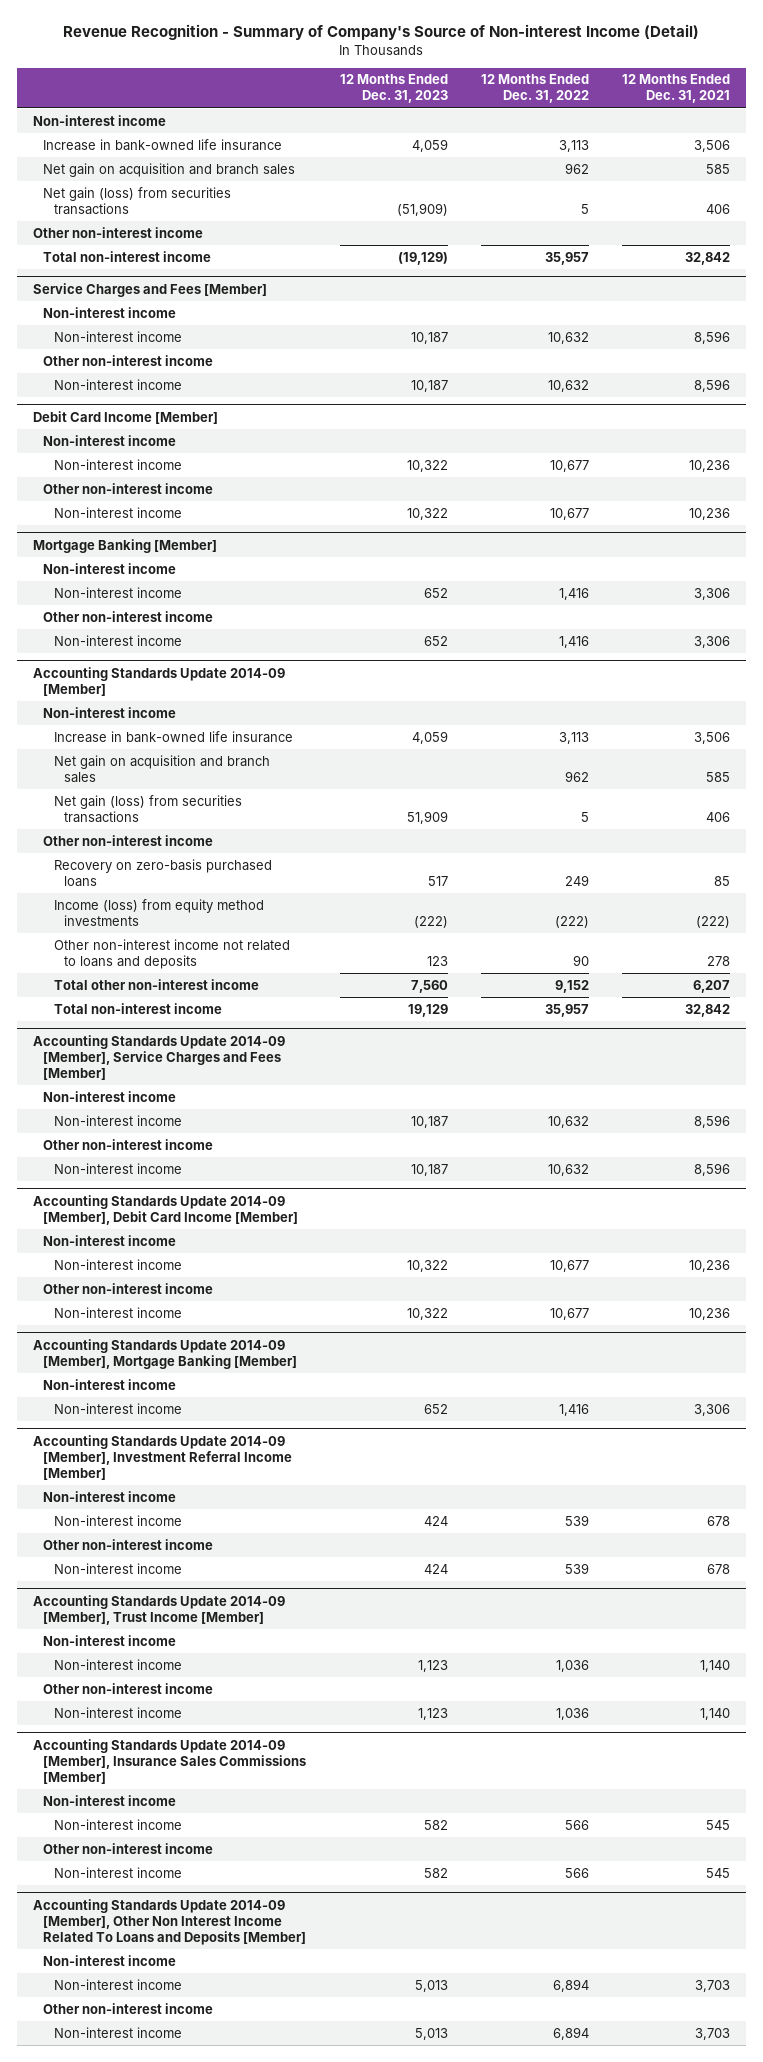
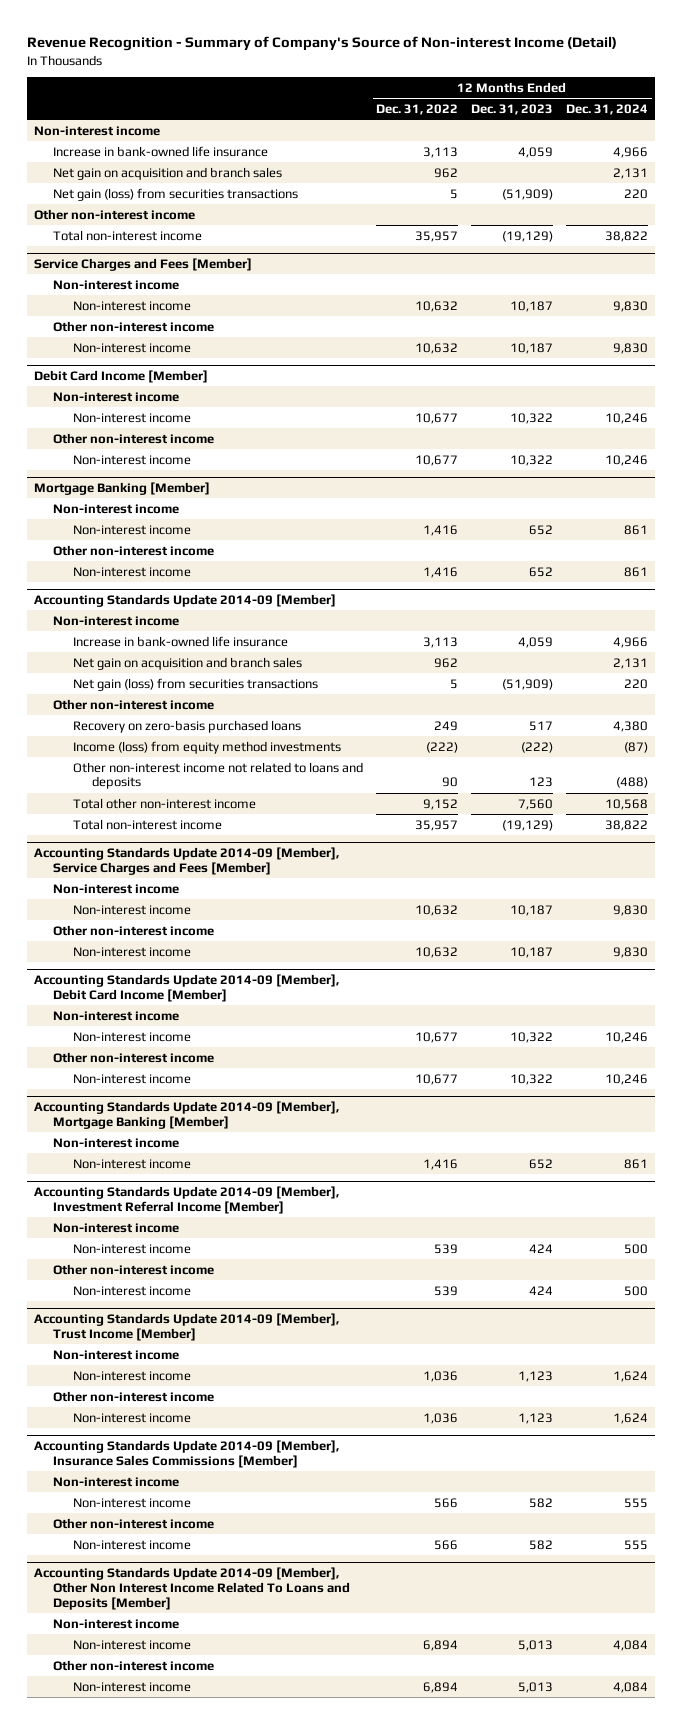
[621,74,730,104] 12 Months Ended Dec. 31, 2021 -> none
none -> [566,103,649,115] Dec. 31, 2024
[406,810,448,824] 51,909 -> [502,678,554,690] (51,909)
[407,1003,448,1017] 19,129 -> [502,819,554,831] (19,129)

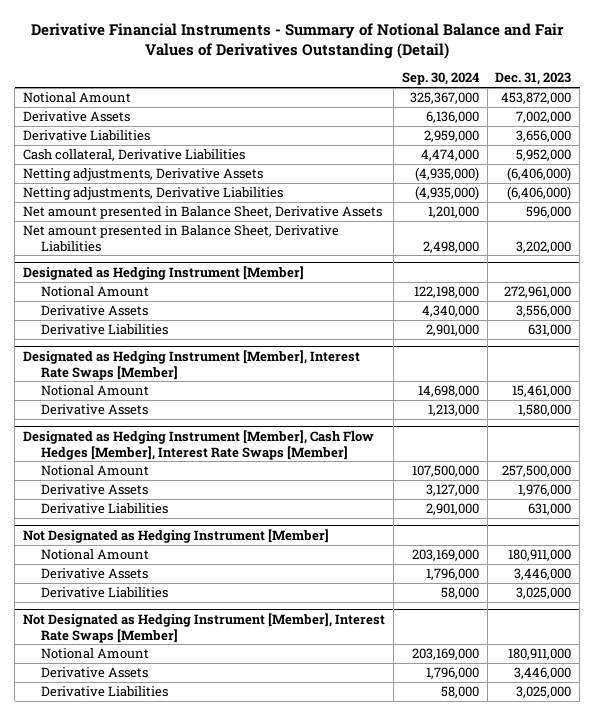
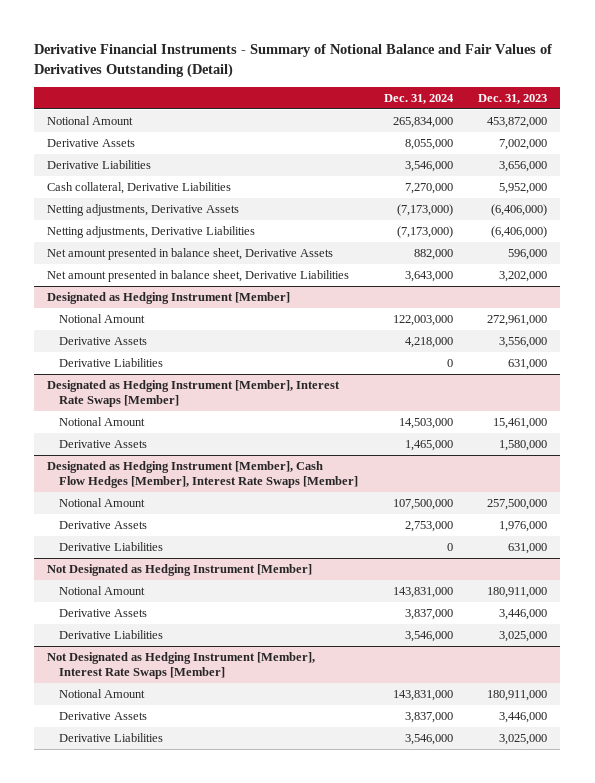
[401,72,479,86] Sep. 30, 2024 -> none
none -> [383,93,454,104] Dec. 31, 2024
[23,206,383,220] Net amount presented in Balance Sheet, Derivative Assets -> [47,248,334,261] Net amount presented in balance sheet, Derivative Assets
[23,225,340,252] Net amount presented in Balance Sheet, Derivative Liabilities -> [47,270,350,283] Net amount presented in balance sheet, Derivative Liabilities

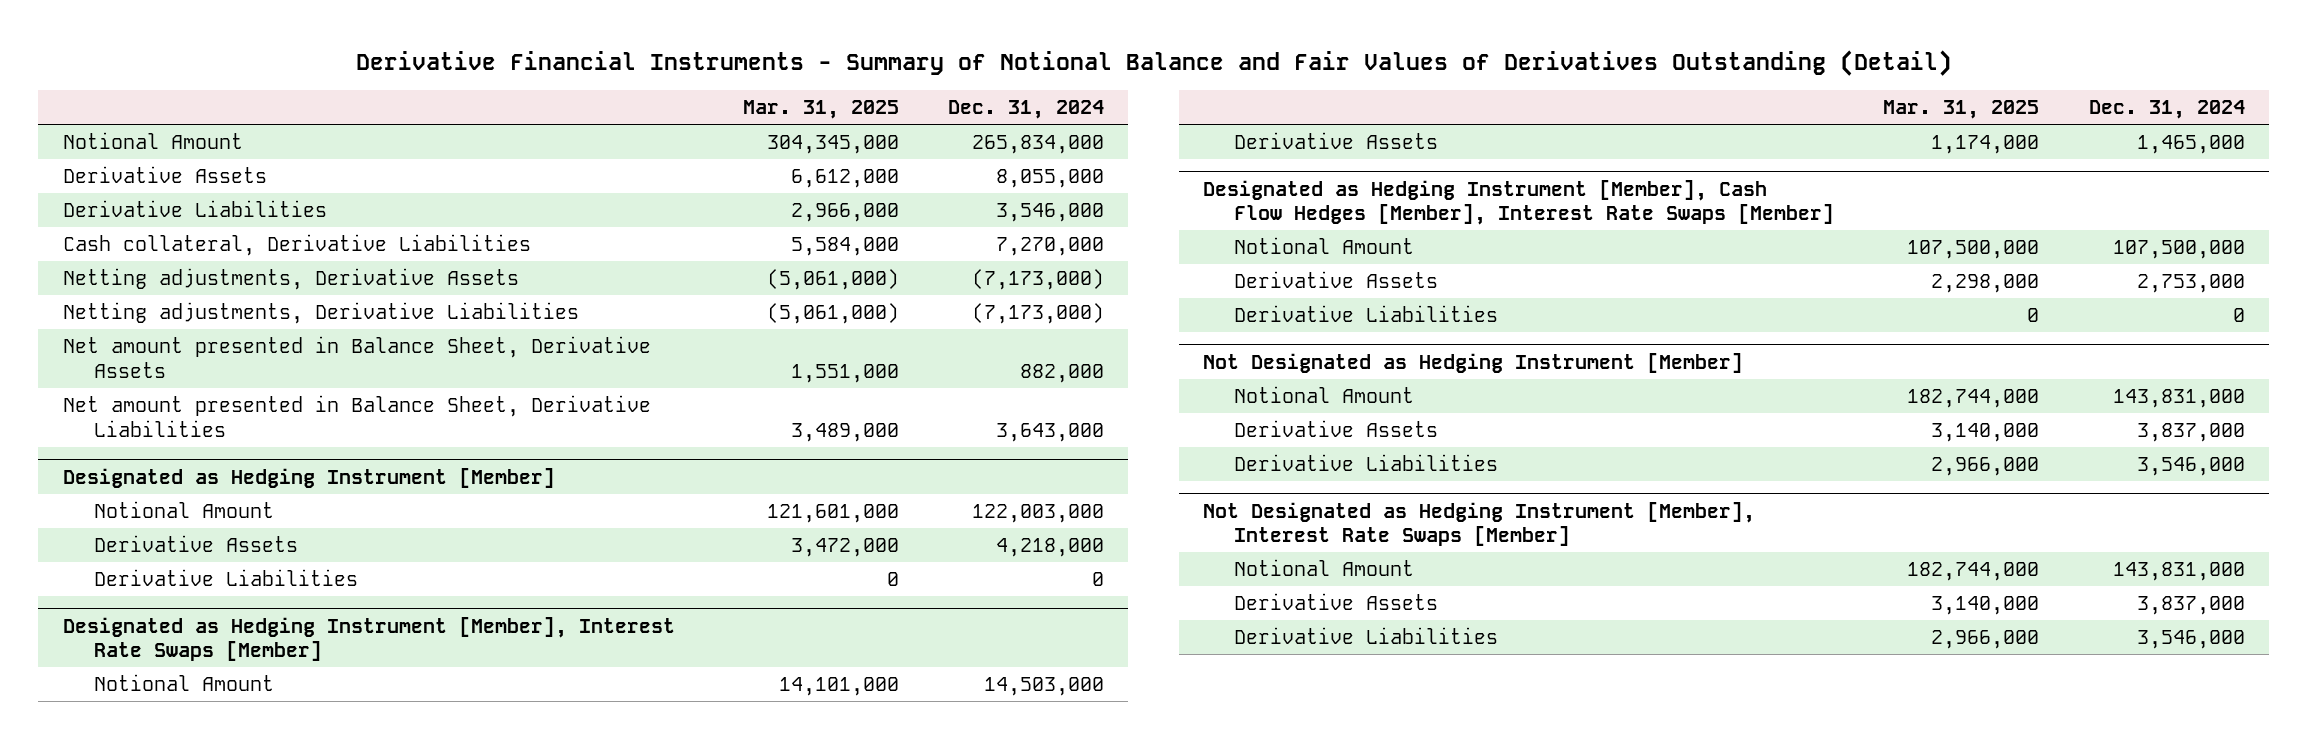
[478,93,548,104] Dec. 31, 2023 -> none
none -> [742,100,899,120] Mar. 31, 2025
[47,248,334,261] Net amount presented in balance sheet, Derivative Assets -> [62,336,651,378] Net amount presented in Balance Sheet, Derivative Assets
[47,270,350,283] Net amount presented in balance sheet, Derivative Liabilities -> [62,395,651,437] Net amount presented in Balance Sheet, Derivative Liabilities

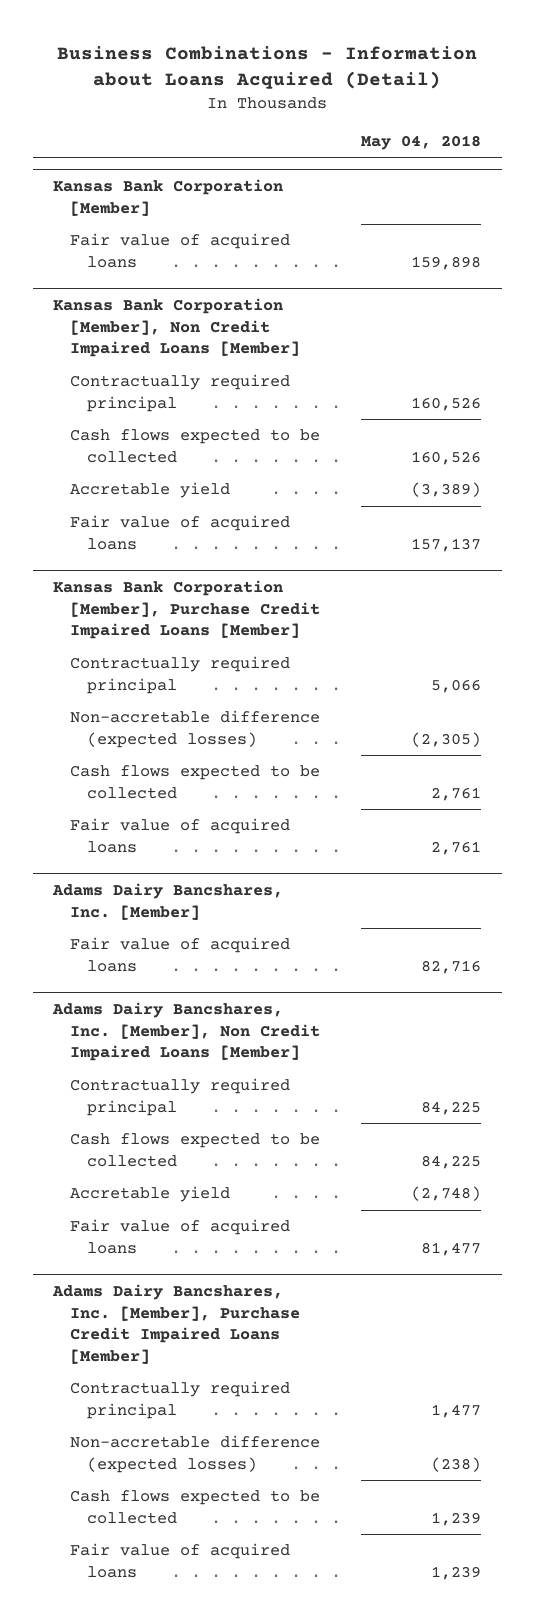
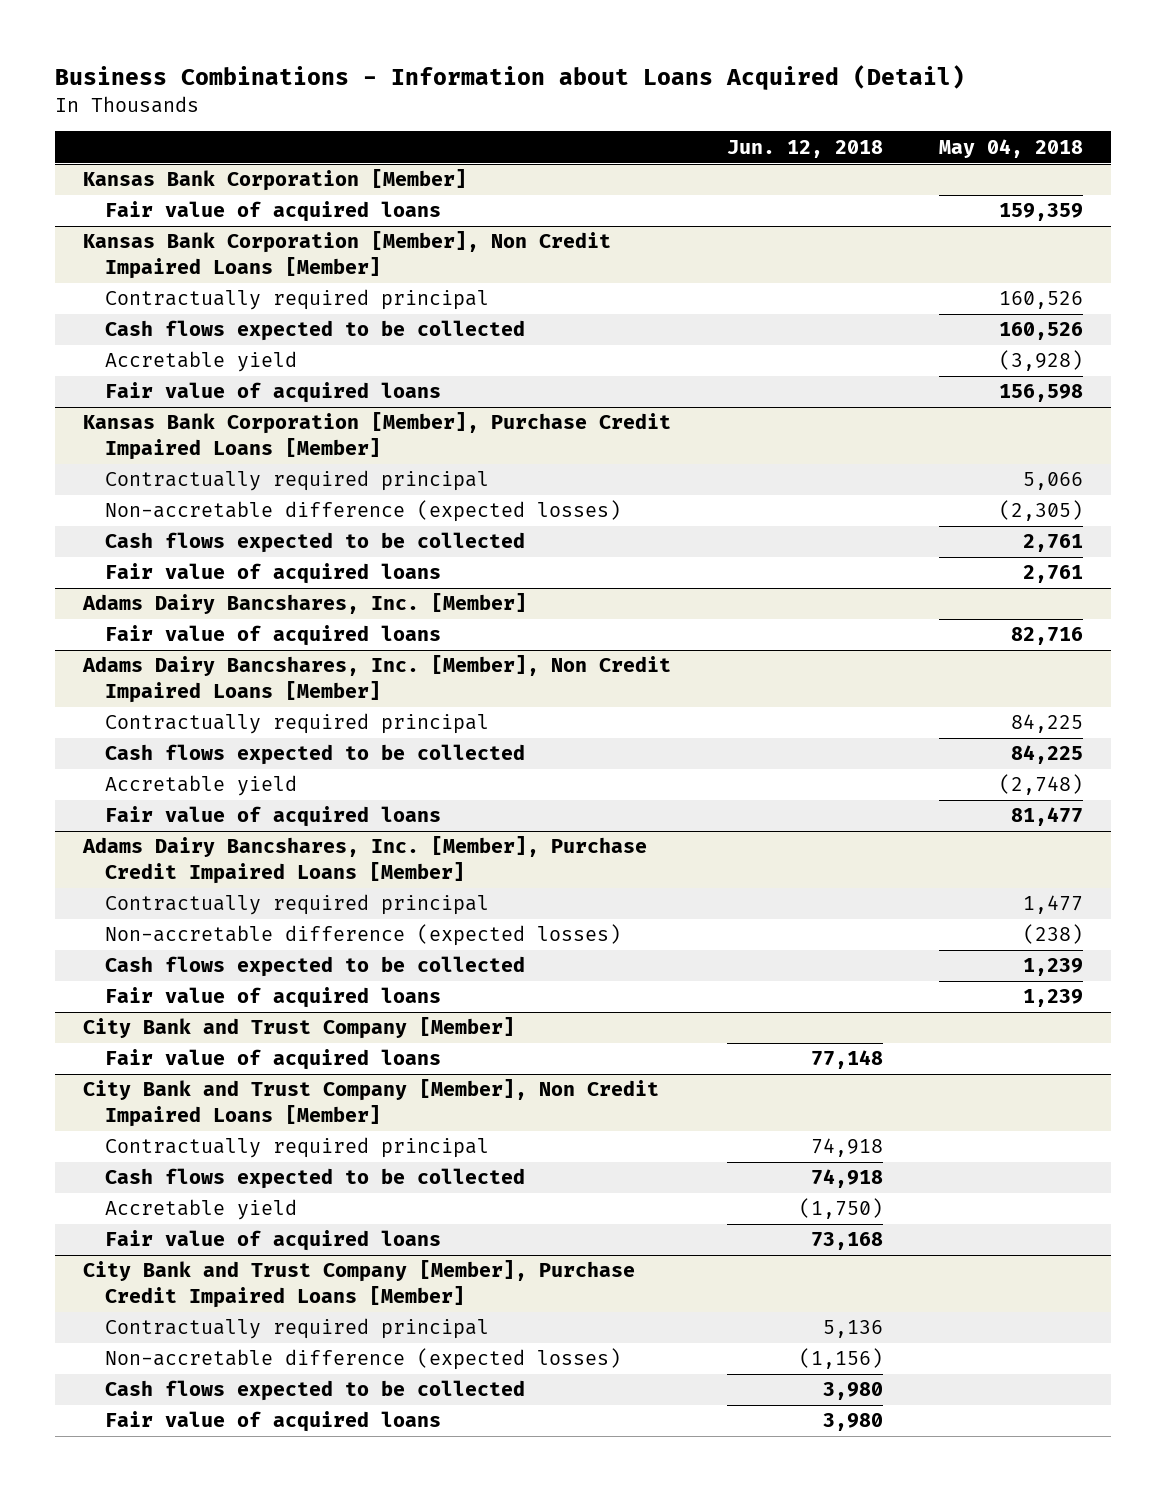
none -> [726,139,883,158] Jun. 12, 2018
[411,255,482,270] 159,898 -> [998,203,1083,222] 159,359
[411,482,482,498] (3,389) -> [998,350,1083,372] (3,928)
[411,537,482,552] 157,137 -> [998,384,1083,403] 156,598
none -> [82,1017,515,1040] City Bank and Trust Company [Member]
none -> [104,1049,441,1071] Fair value of acquired loans
none -> [82,1079,659,1128] City Bank and Trust Company [Member], Non Credit Impaired Loans [Member]
none -> [104,1137,489,1159] Contractually required principal
none -> [104,1168,525,1190] Cash flows expected to be collected
none -> [104,1199,297,1221] Accretable yield
none -> [104,1230,441,1252] Fair value of acquired loans
none -> [82,1260,635,1309] City Bank and Trust Company [Member], Purchase Credit Impaired Loans [Member]
none -> [104,1318,489,1340] Contractually required principal
none -> [104,1348,621,1371] Non-accretable difference (expected losses)
none -> [104,1380,525,1402] Cash flows expected to be collected
none -> [104,1411,441,1433] Fair value of acquired loans

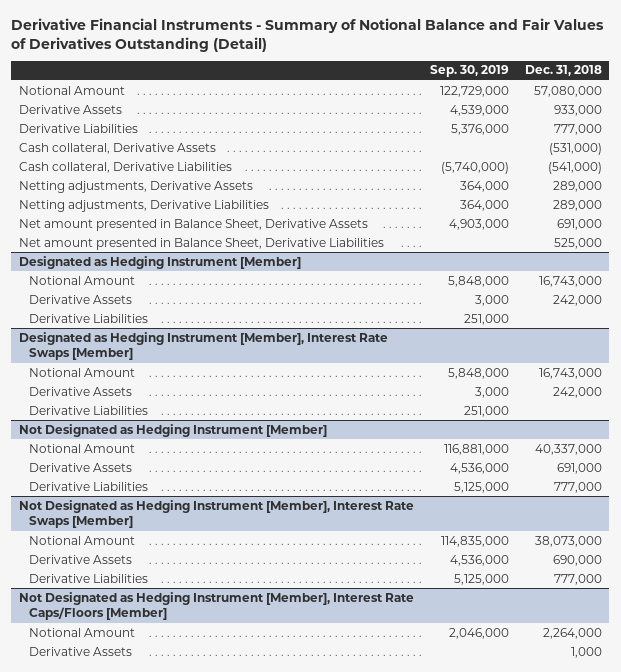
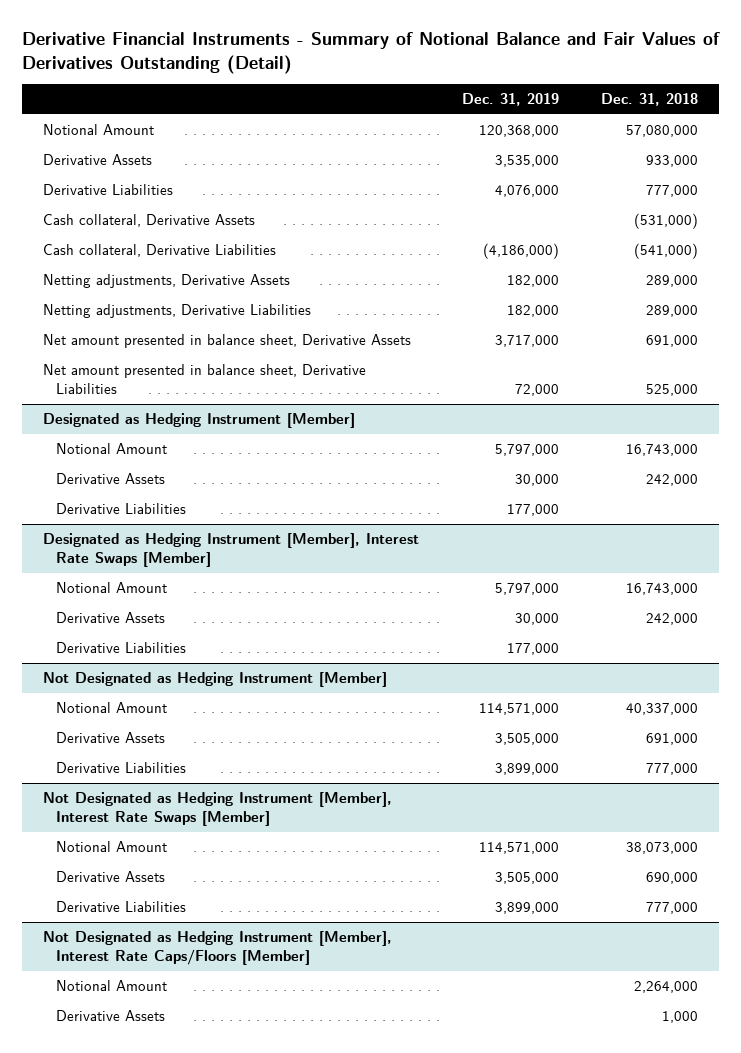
[429,65,509,78] Sep. 30, 2019 -> none
none -> [461,93,559,107] Dec. 31, 2019
[19,218,369,231] Net amount presented in Balance Sheet, Derivative Assets -> [43,334,412,349] Net amount presented in balance sheet, Derivative Assets
[19,237,385,250] Net amount presented in Balance Sheet, Derivative Liabilities -> [43,364,367,395] Net amount presented in balance sheet, Derivative Liabilities

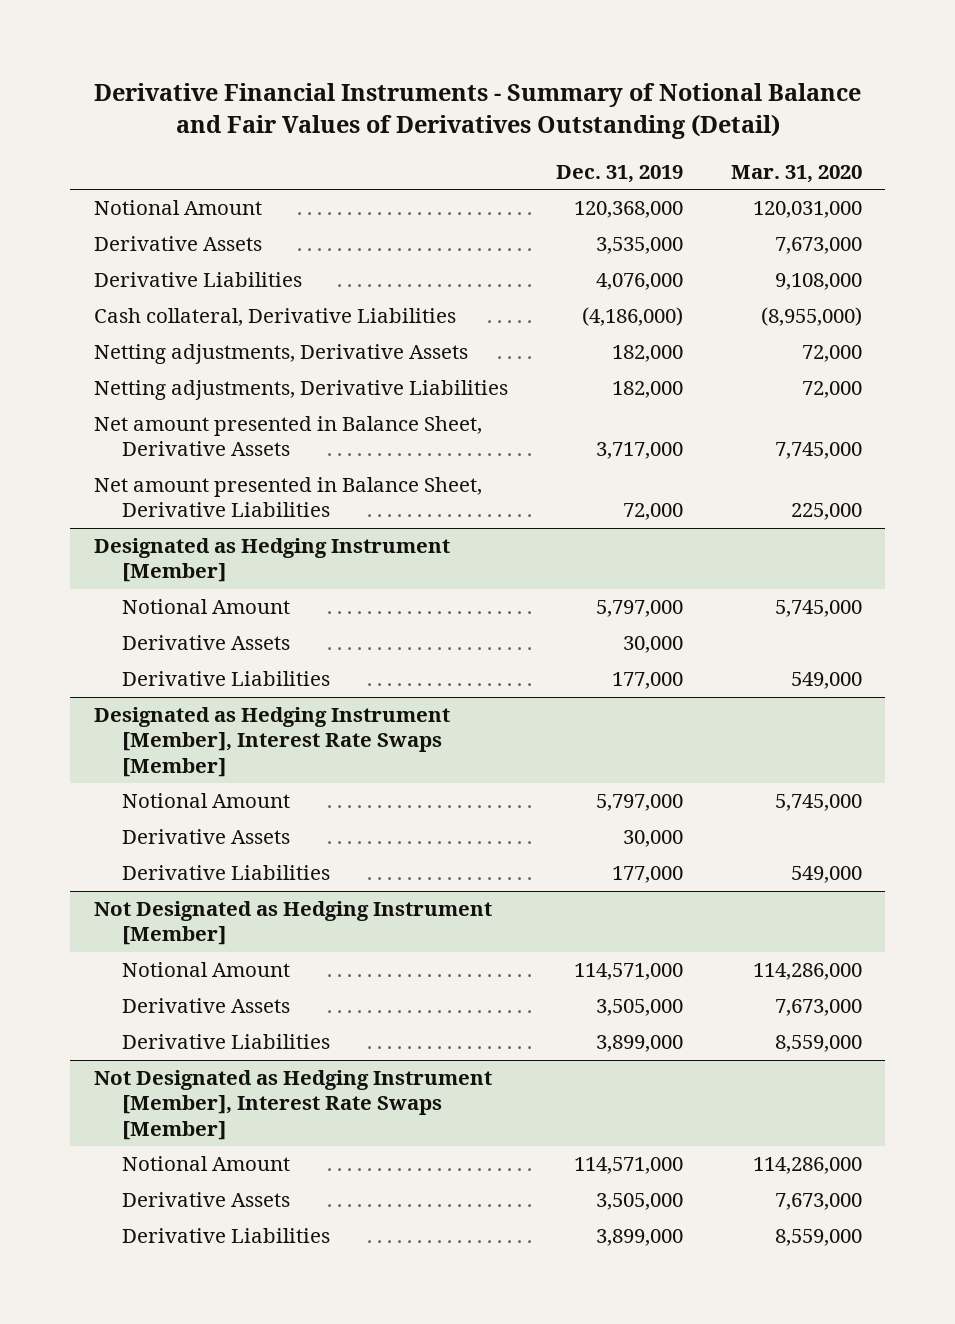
[600,93,698,107] Dec. 31, 2018 -> none
none -> [730,164,862,183] Mar. 31, 2020
[43,214,256,228] Cash collateral, Derivative Assets -> none
[43,334,412,349] Net amount presented in balance sheet, Derivative Assets -> [93,416,482,457] Net amount presented in Balance Sheet, Derivative Assets
[43,364,367,395] Net amount presented in balance sheet, Derivative Liabilities -> [93,477,482,518] Net amount presented in Balance Sheet, Derivative Liabilities
[43,931,393,966] Not Designated as Hedging Instrument [Member], Interest Rate Caps/Floors [Member] -> none
[55,980,167,992] Notional Amount -> none
[55,1010,165,1022] Derivative Assets -> none

